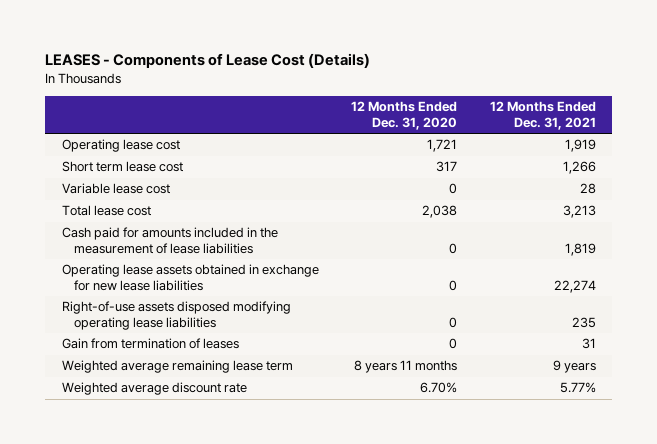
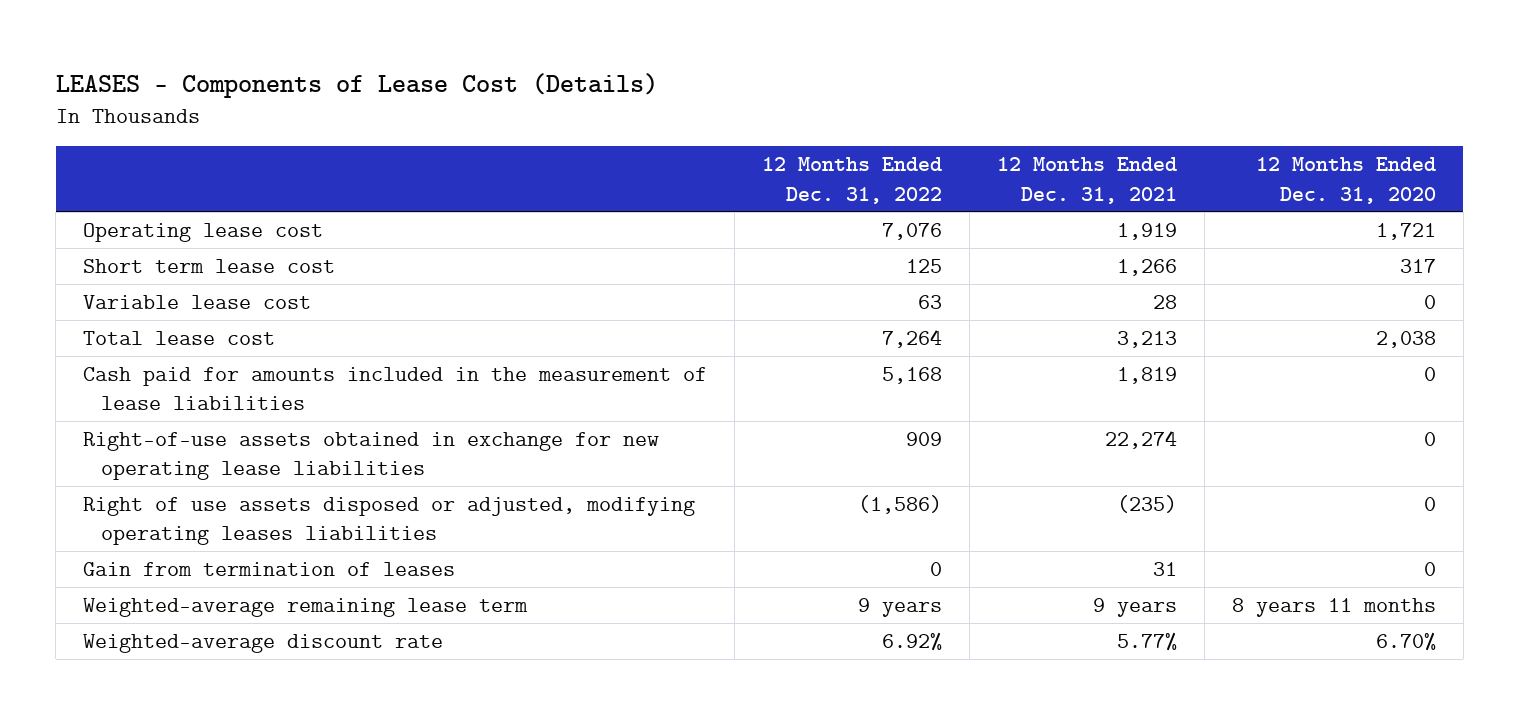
none -> [762,157,943,204] 12 Months Ended Dec. 31, 2022
[61,264,319,292] Operating lease assets obtained in exchange for new lease liabilities -> [83,431,660,481] Right-of-use assets obtained in exchange for new operating lease liabilities
[61,301,291,331] Right-of-use assets disposed modifying operating lease liabilities -> [83,496,696,546] Right of use assets disposed or adjusted, modifying operating leases liabilities
[571,317,596,329] 235 -> [1117,494,1178,513] (235)
[61,360,293,374] Weighted average remaining lease term -> [83,597,529,617] Weighted-average remaining lease term
[61,382,247,396] Weighted average discount rate -> [83,633,444,653] Weighted-average discount rate

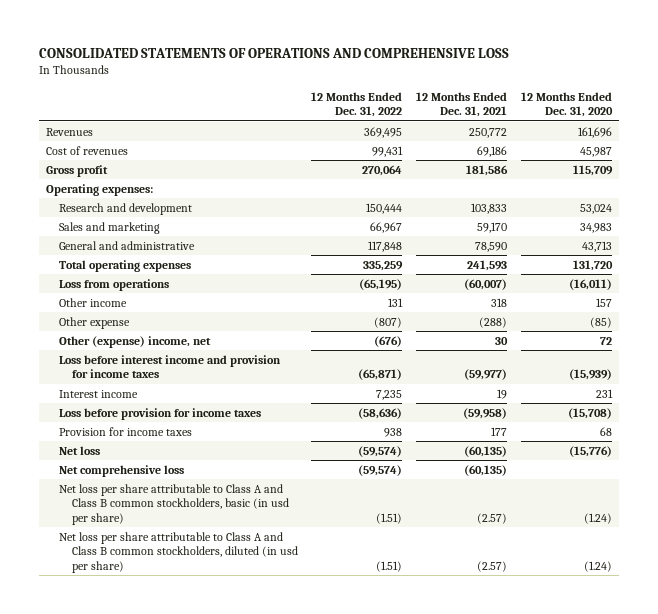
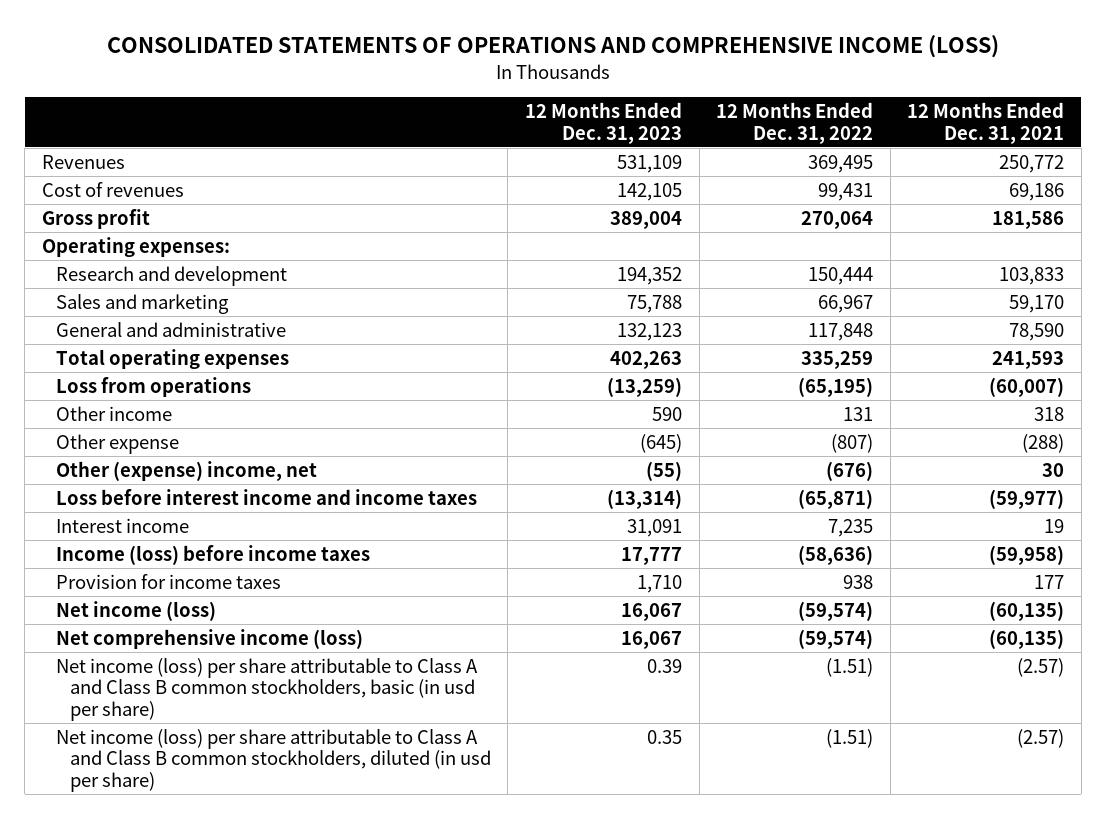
[38,47,509,58] CONSOLIDATED STATEMENTS OF OPERATIONS AND COMPREHENSIVE LOSS -> [106,35,999,59] CONSOLIDATED STATEMENTS OF OPERATIONS AND COMPREHENSIVE INCOME (LOSS)
[521,91,614,118] 12 Months Ended Dec. 31, 2020 -> none
none -> [524,101,682,144] 12 Months Ended Dec. 31, 2023
[58,354,281,379] Loss before interest income and provision for income taxes -> [55,488,477,505] Loss before interest income and income taxes
[58,407,261,420] Loss before provision for income taxes -> [55,544,370,565] Income (loss) before income taxes
[58,445,100,455] Net loss -> [55,600,216,621] Net income (loss)
[58,464,184,477] Net comprehensive loss -> [55,628,363,649] Net comprehensive income (loss)
[58,483,289,525] Net loss per share attributable to Class A and Class B common stockholders, basic (in usd per share) -> [55,657,478,722] Net income (loss) per share attributable to Class A and Class B common stockholders, basic (in usd per share)
[58,531,298,573] Net loss per share attributable to Class A and Class B common stockholders, diluted (in usd per share) -> [55,728,491,793] Net income (loss) per share attributable to Class A and Class B common stockholders, diluted (in usd per share)

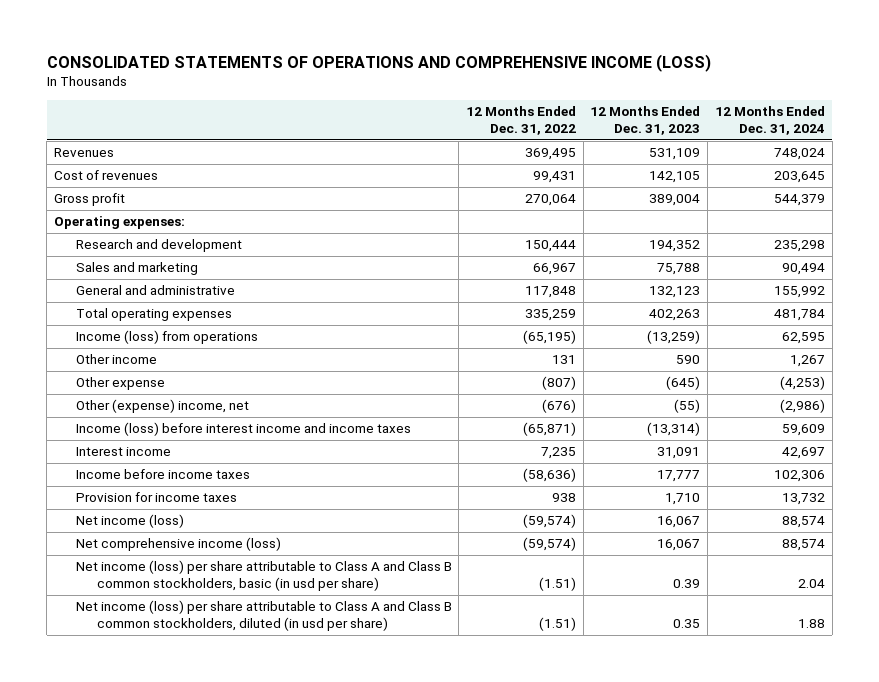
[907,101,1065,144] 12 Months Ended Dec. 31, 2021 -> none
none -> [714,106,825,136] 12 Months Ended Dec. 31, 2024
[55,376,251,397] Loss from operations -> [75,330,258,345] Income (loss) from operations
[55,488,477,505] Loss before interest income and income taxes -> [75,422,411,437] Income (loss) before interest income and income taxes
[55,544,370,565] Income (loss) before income taxes -> [75,469,250,480] Income before income taxes

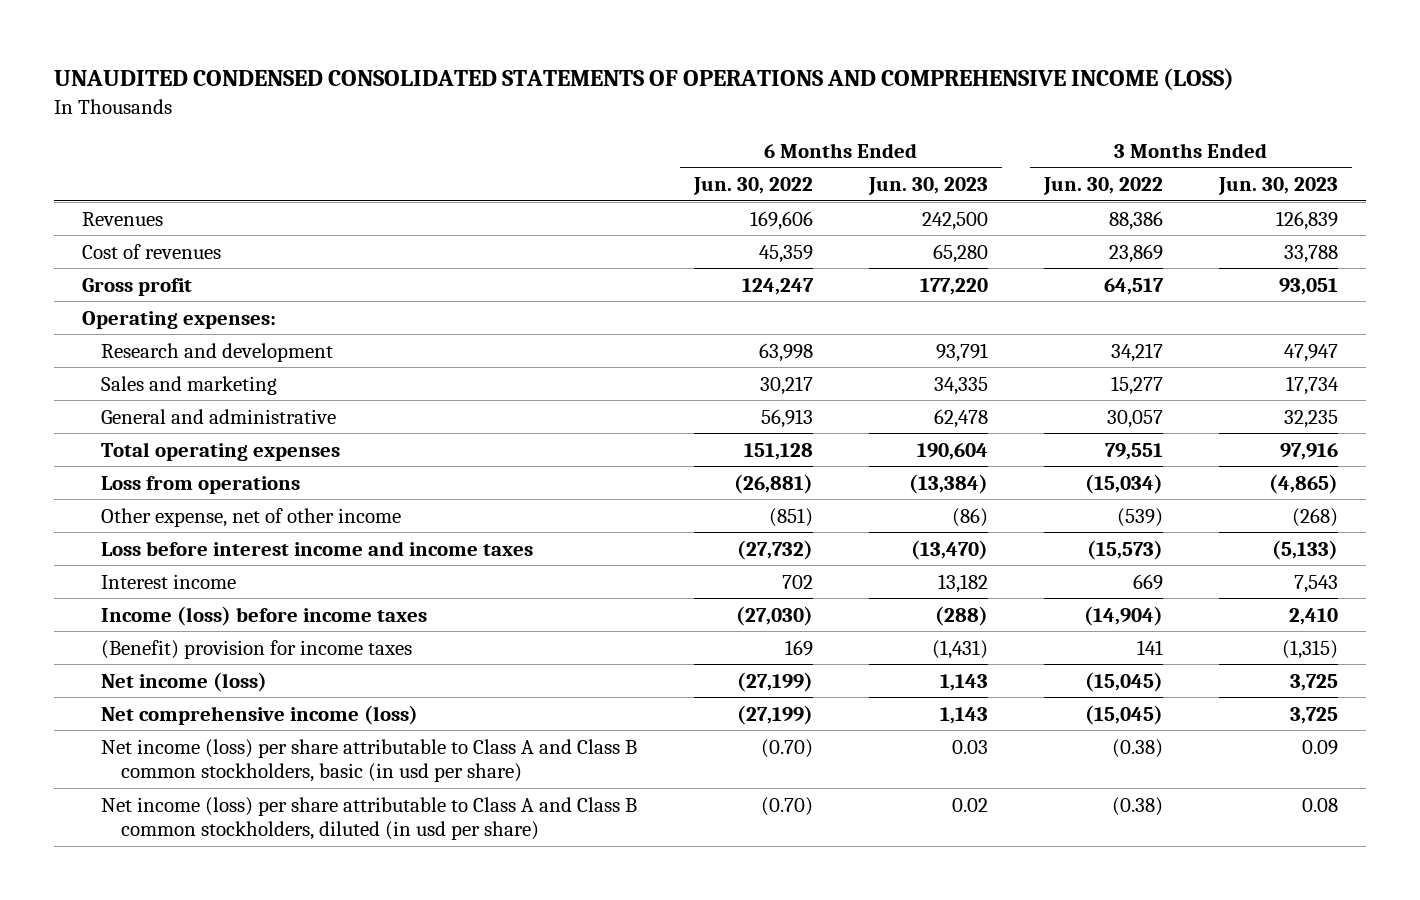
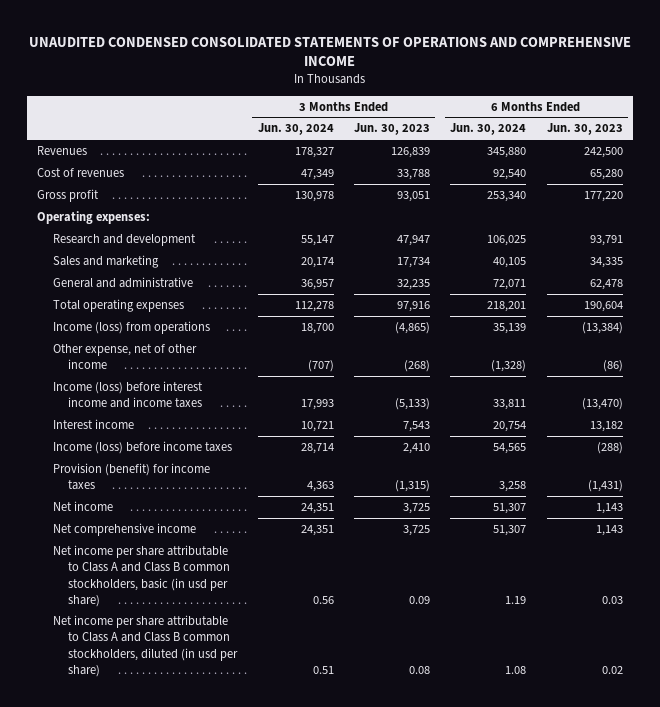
[54,67,1235,90] UNAUDITED CONDENSED CONSOLIDATED STATEMENTS OF OPERATIONS AND COMPREHENSIVE INCOME (LOSS) -> [28,36,631,67] UNAUDITED CONDENSED CONSOLIDATED STATEMENTS OF OPERATIONS AND COMPREHENSIVE INCOME
[692,177,813,196] Jun. 30, 2022 -> none
[1042,177,1163,196] Jun. 30, 2022 -> none
none -> [257,123,334,136] Jun. 30, 2024
none -> [450,123,527,136] Jun. 30, 2024
[101,475,301,494] Loss from operations -> [52,320,210,334] Income (loss) from operations
[101,540,534,556] Loss before interest income and income taxes -> [52,380,203,409] Income (loss) before interest income and income taxes
[101,639,413,659] (Benefit) provision for income taxes -> [52,462,210,491] Provision (benefit) for income taxes
[101,671,268,692] Net income (loss) -> [52,500,113,511] Net income
[101,704,419,725] Net comprehensive income (loss) -> [52,522,196,536] Net comprehensive income
[101,738,638,783] Net income (loss) per share attributable to Class A and Class B common stockholders, basic (in usd per share) -> [52,544,231,607] Net income per share attributable to Class A and Class B common stockholders, basic (in usd per share)
[101,796,638,841] Net income (loss) per share attributable to Class A and Class B common stockholders, diluted (in usd per share) -> [52,614,239,677] Net income per share attributable to Class A and Class B common stockholders, diluted (in usd per share)

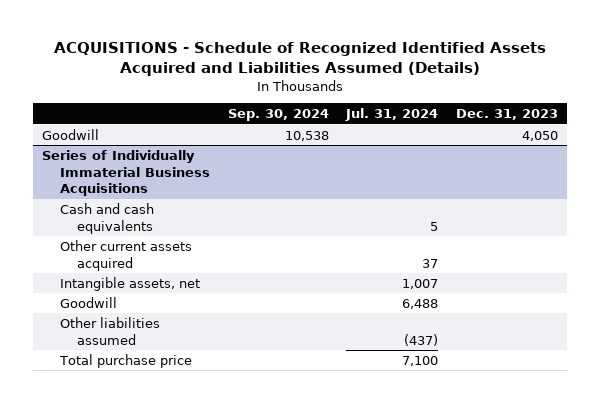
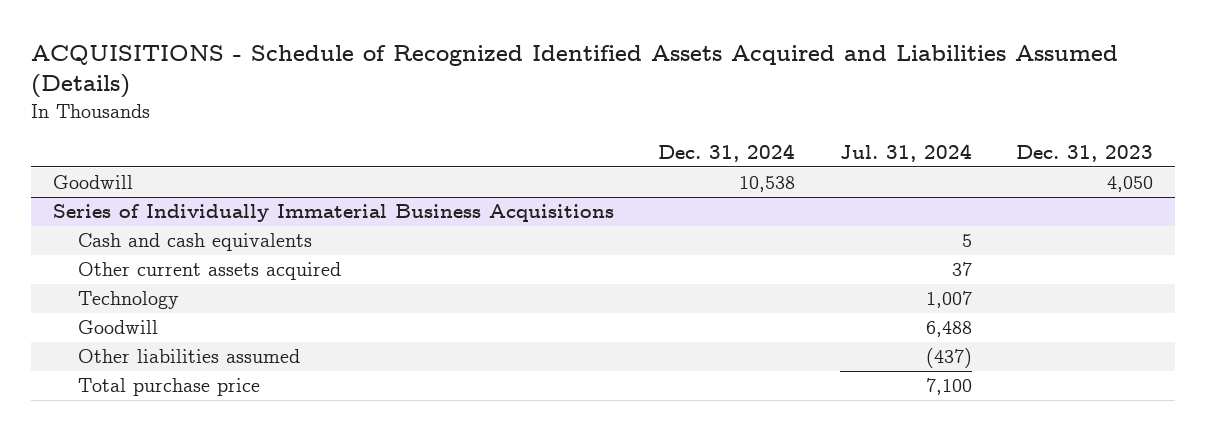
[227,109,329,122] Sep. 30, 2024 -> none
none -> [658,143,796,162] Dec. 31, 2024
[59,276,200,291] Intangible assets, net -> [77,291,179,310] Technology

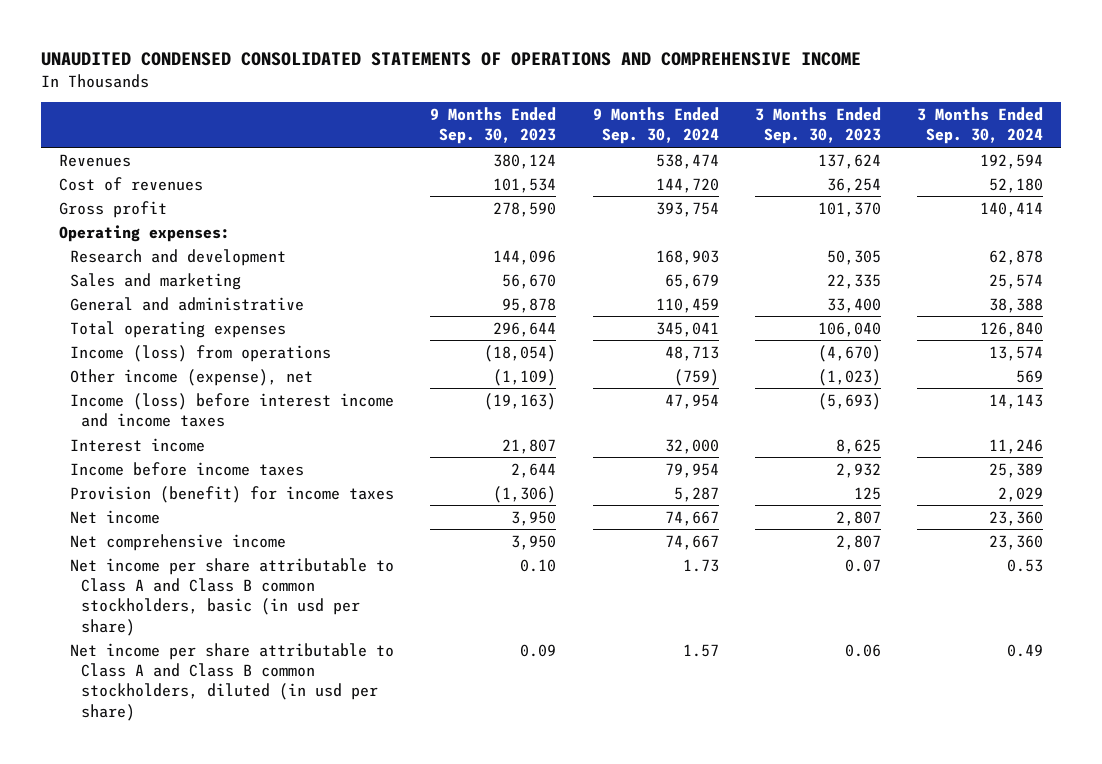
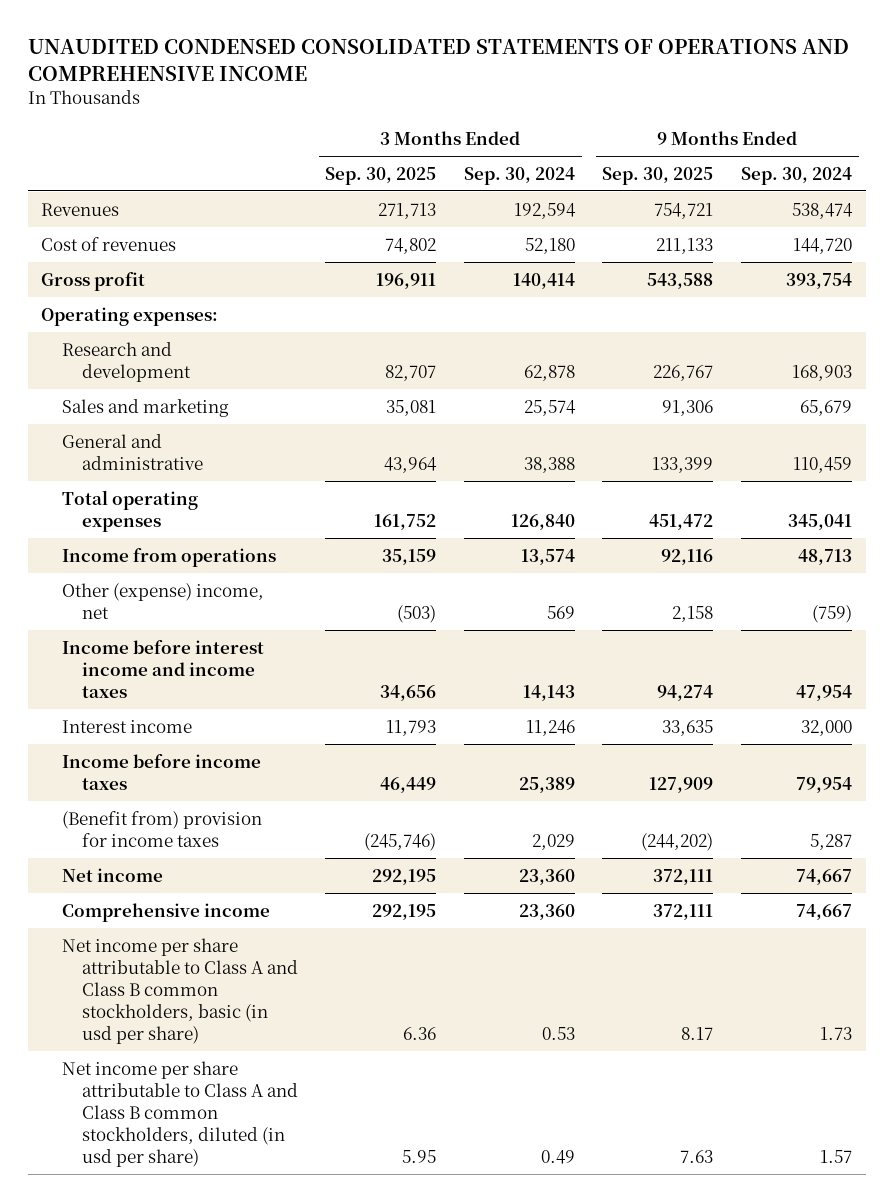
[430,107,557,145] 9 Months Ended Sep. 30, 2023 -> none
[755,107,882,145] 3 Months Ended Sep. 30, 2023 -> none
none -> [325,166,437,185] Sep. 30, 2025
none -> [602,166,714,185] Sep. 30, 2025
[70,344,332,362] Income (loss) from operations -> [61,547,276,567] Income from operations
[70,368,314,386] Other income (expense), net -> [61,582,264,619] Other (expense) income, net
[70,392,395,427] Income (loss) before interest income and income taxes -> [61,639,264,698] Income before interest income and income taxes
[70,485,395,503] Provision (benefit) for income taxes -> [61,810,262,847] (Benefit from) provision for income taxes
[70,533,287,551] Net comprehensive income -> [61,902,270,922] Comprehensive income

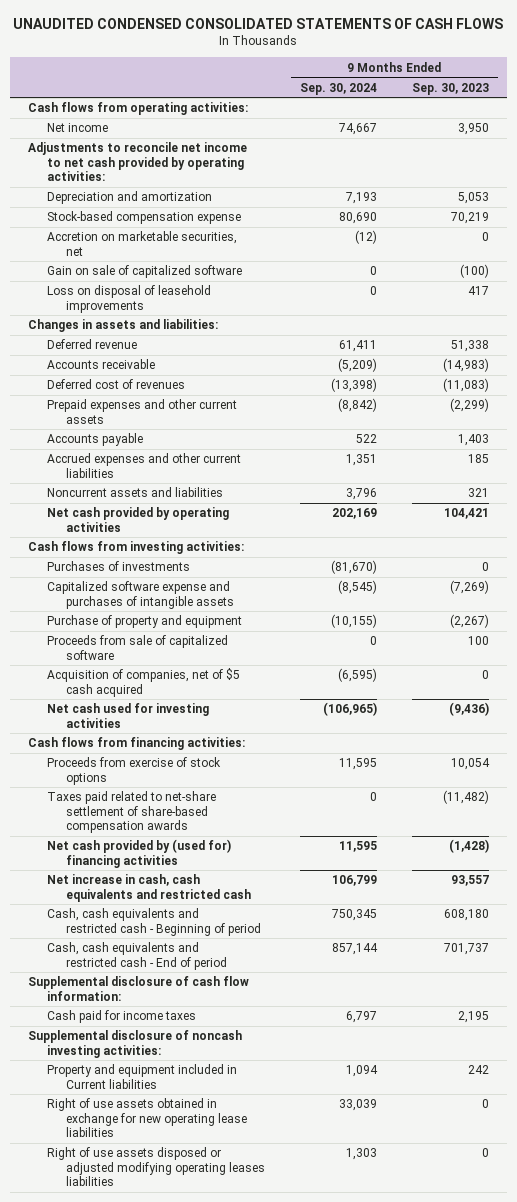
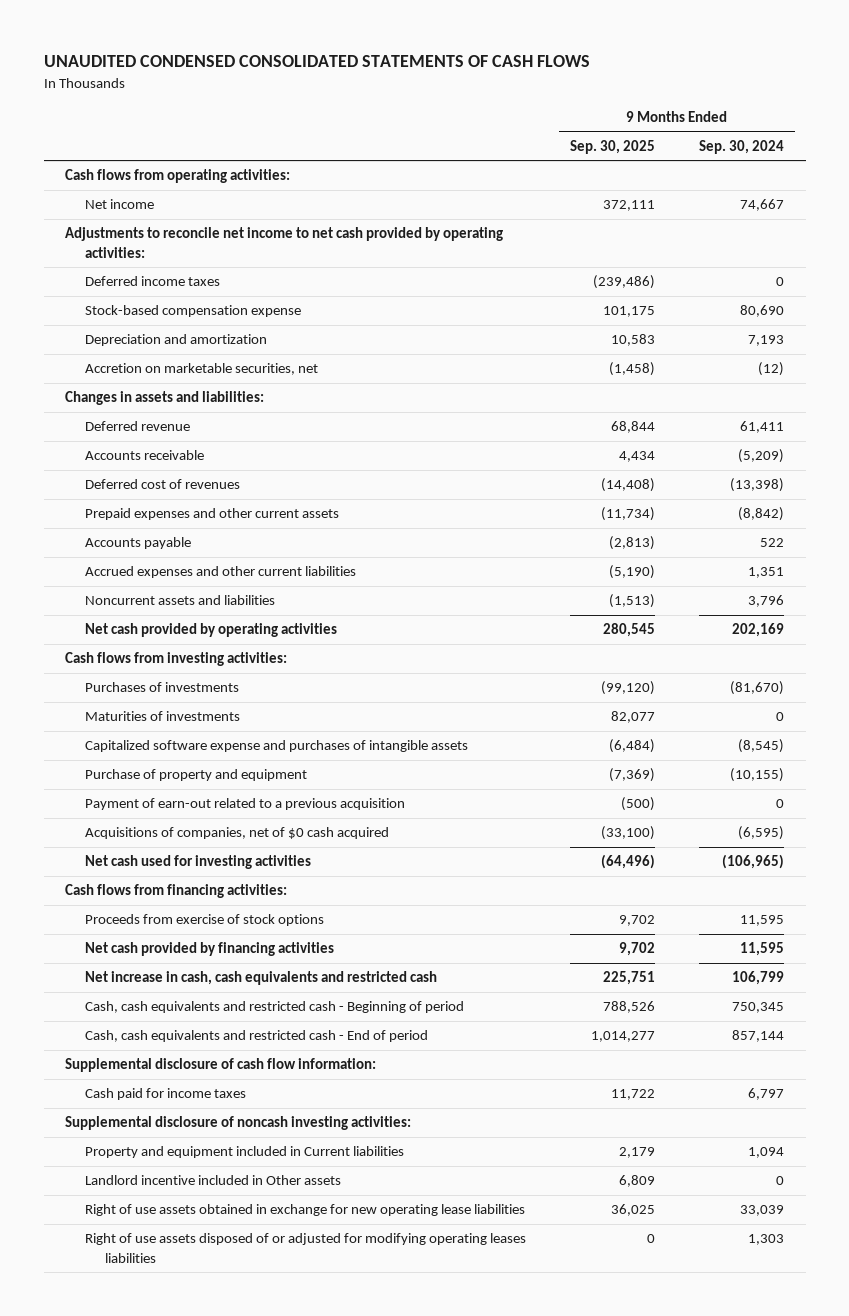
[411,82,489,95] Sep. 30, 2023 -> none
none -> [570,139,656,154] Sep. 30, 2025
none -> [85,276,221,287] Deferred income taxes
[46,191,212,205] Depreciation and amortization -> [85,334,268,347] Depreciation and amortization
[46,265,242,279] Gain on sale of capitalized software -> none
[46,285,211,313] Loss on disposal of leasehold improvements -> none
none -> [85,711,241,722] Maturities of investments
[46,635,228,660] Proceeds from sale of capitalized software -> none
none -> [85,798,406,811] Payment of earn-out related to a previous acquisition
[46,668,240,697] Acquisition of companies, net of $5 cash acquired -> [85,827,390,840] Acquisitions of companies, net of $0 cash acquired
[46,791,216,833] Taxes paid related to net-share settlement of share-based compensation awards -> none
[46,839,231,868] Net cash provided by (used for) financing activities -> [85,942,335,957] Net cash provided by financing activities
none -> [85,1175,342,1186] Landlord incentive included in Other assets
[46,1147,265,1186] Right of use assets disposed or adjusted modifying operating leases liabilities -> [85,1233,527,1263] Right of use assets disposed of or adjusted for modifying operating leases liabilities

